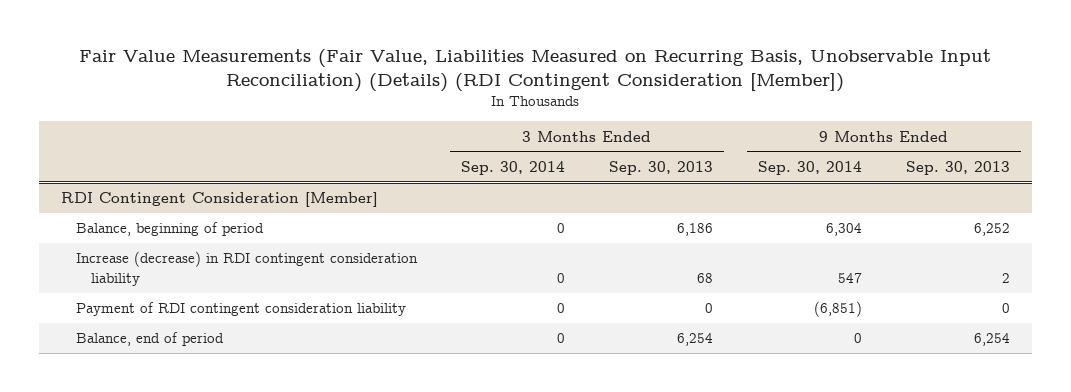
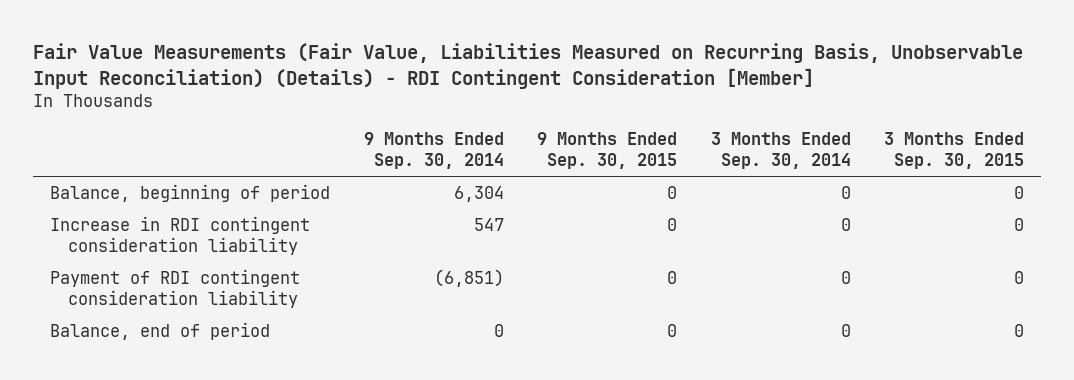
[79,49,992,92] Fair Value Measurements (Fair Value, Liabilities Measured on Recurring Basis, Unobservable Input Reconciliation) (Details) (RDI Contingent Consideration [Member]) -> [33,42,1024,89] Fair Value Measurements (Fair Value, Liabilities Measured on Recurring Basis, Unobservable Input Reconciliation) (Details) - RDI Contingent Consideration [Member]
[609,160,714,175] Sep. 30, 2013 -> none
[905,160,1010,175] Sep. 30, 2013 -> none
none -> [537,132,678,170] 9 Months Ended Sep. 30, 2015
none -> [884,132,1025,170] 3 Months Ended Sep. 30, 2015
[61,192,379,208] RDI Contingent Consideration [Member] -> none
[76,251,419,286] Increase (decrease) in RDI contingent consideration liability -> [49,215,310,256] Increase in RDI contingent consideration liability

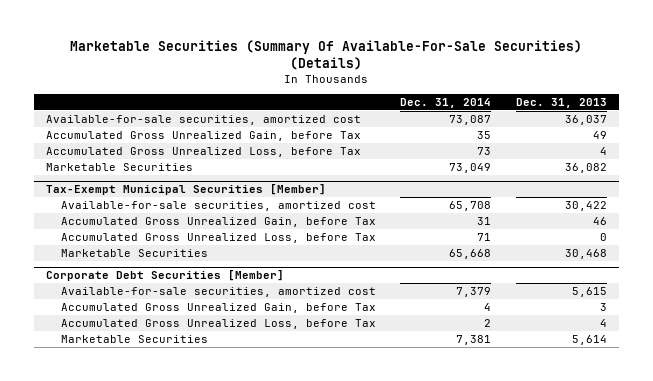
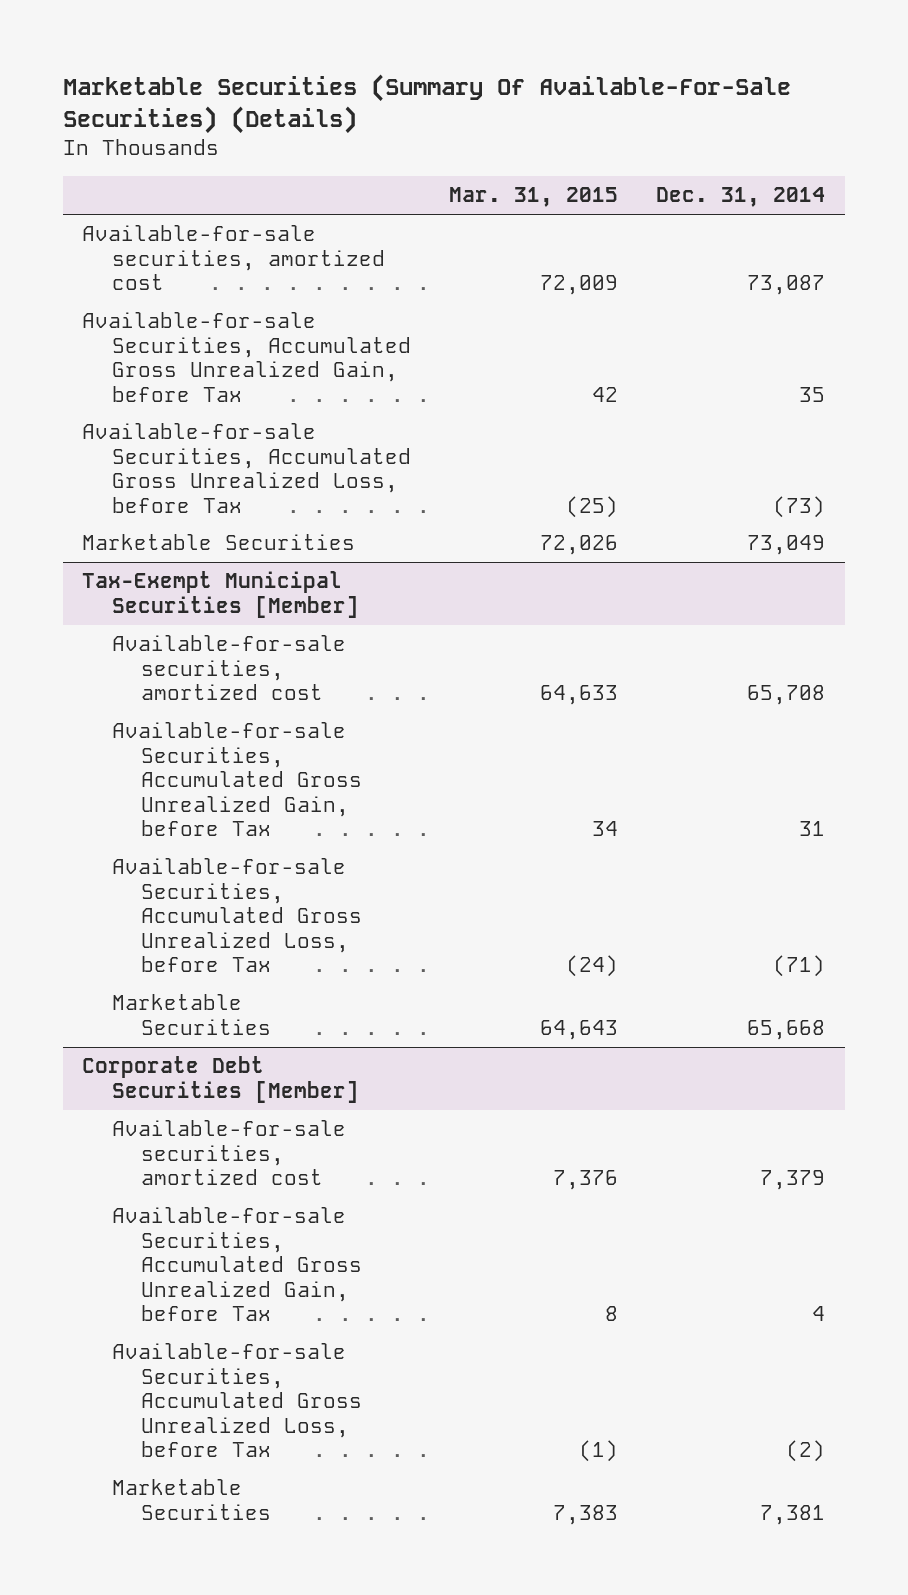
[515,98,607,109] Dec. 31, 2013 -> none
none -> [449,187,619,208] Mar. 31, 2015
[46,130,362,141] Accumulated Gross Unrealized Gain, before Tax -> [82,312,411,402] Available-for-sale Securities, Accumulated Gross Unrealized Gain, before Tax
[46,146,362,157] Accumulated Gross Unrealized Loss, before Tax -> [82,423,411,513] Available-for-sale Securities, Accumulated Gross Unrealized Loss, before Tax
[477,146,492,155] 73 -> [773,495,826,518] (73)
[61,216,377,227] Accumulated Gross Unrealized Gain, before Tax -> [111,722,362,837] Available-for-sale Securities, Accumulated Gross Unrealized Gain, before Tax
[61,232,377,243] Accumulated Gross Unrealized Loss, before Tax -> [111,858,362,973] Available-for-sale Securities, Accumulated Gross Unrealized Loss, before Tax
[477,232,492,241] 71 -> [773,955,826,978] (71)
[61,302,377,313] Accumulated Gross Unrealized Gain, before Tax -> [111,1207,362,1322] Available-for-sale Securities, Accumulated Gross Unrealized Gain, before Tax
[61,318,377,329] Accumulated Gross Unrealized Loss, before Tax -> [111,1343,362,1458] Available-for-sale Securities, Accumulated Gross Unrealized Loss, before Tax
[484,318,492,327] 2 -> [786,1440,826,1463] (2)

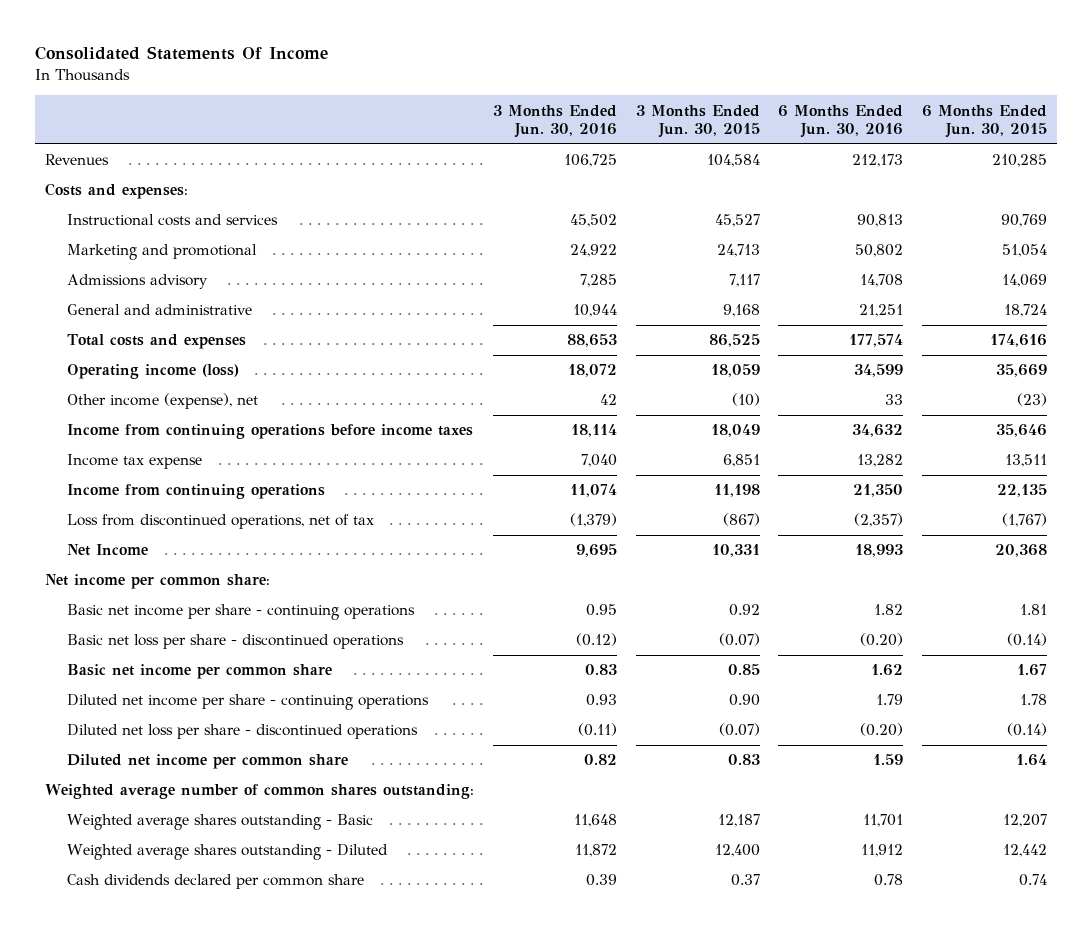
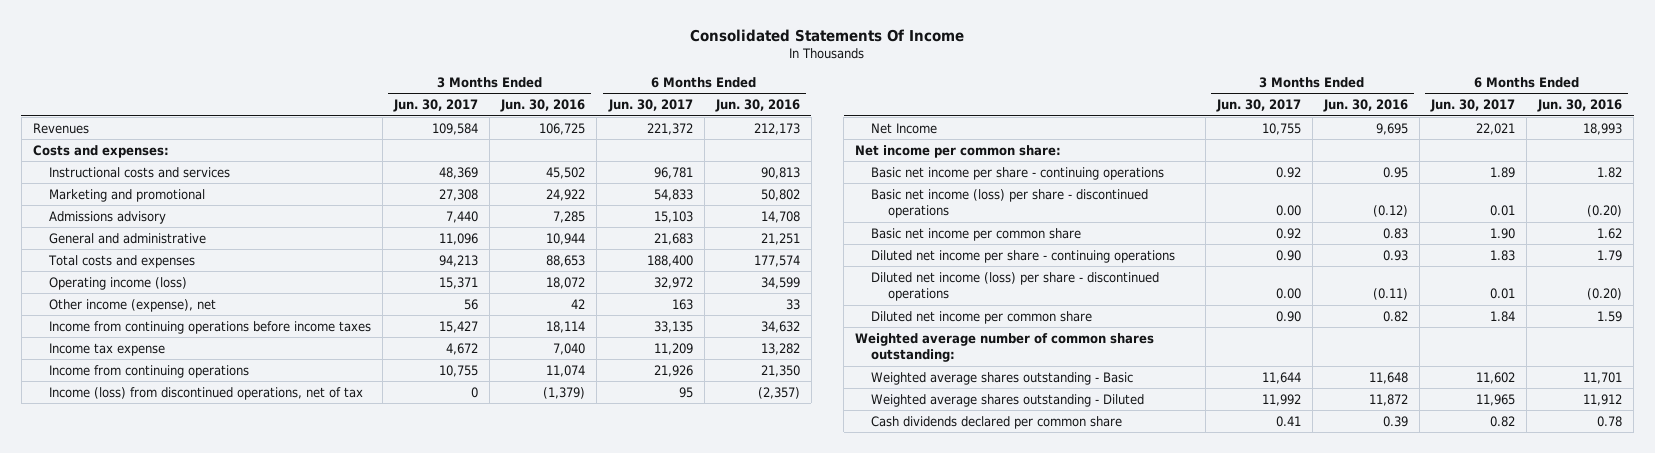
[635,104,760,139] 3 Months Ended Jun. 30, 2015 -> none
[922,104,1048,139] 6 Months Ended Jun. 30, 2015 -> none
none -> [393,99,479,113] Jun. 30, 2017
none -> [607,99,693,113] Jun. 30, 2017
[66,514,374,530] Loss from discontinued operations, net of tax -> [48,386,363,400] Income (loss) from discontinued operations, net of tax
[66,634,404,650] Basic net loss per share - discontinued operations -> [871,188,1149,219] Basic net income (loss) per share - discontinued operations
[66,724,418,740] Diluted net loss per share - discontinued operations -> [871,271,1160,302] Diluted net income (loss) per share - discontinued operations

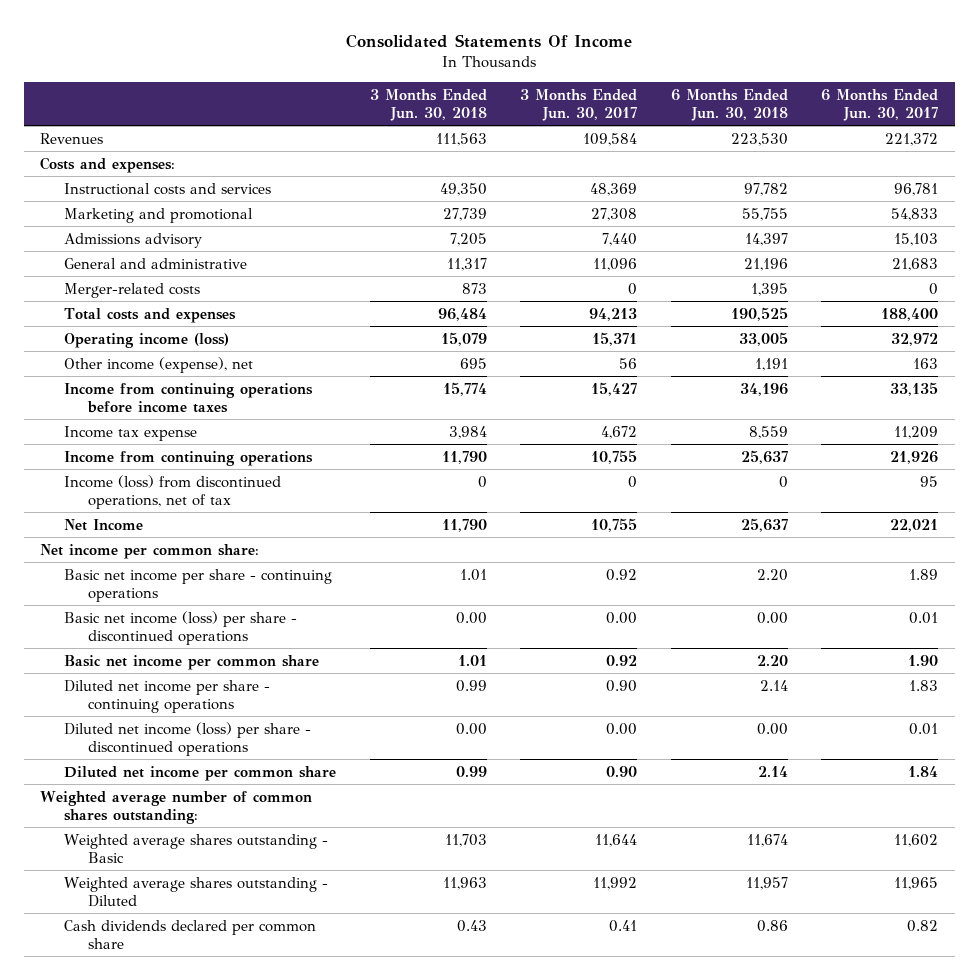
[500,99,586,113] Jun. 30, 2016 -> none
[714,99,800,113] Jun. 30, 2016 -> none
none -> [369,88,487,121] 3 Months Ended Jun. 30, 2018
none -> [670,88,788,121] 6 Months Ended Jun. 30, 2018
none -> [64,282,201,298] Merger-related costs

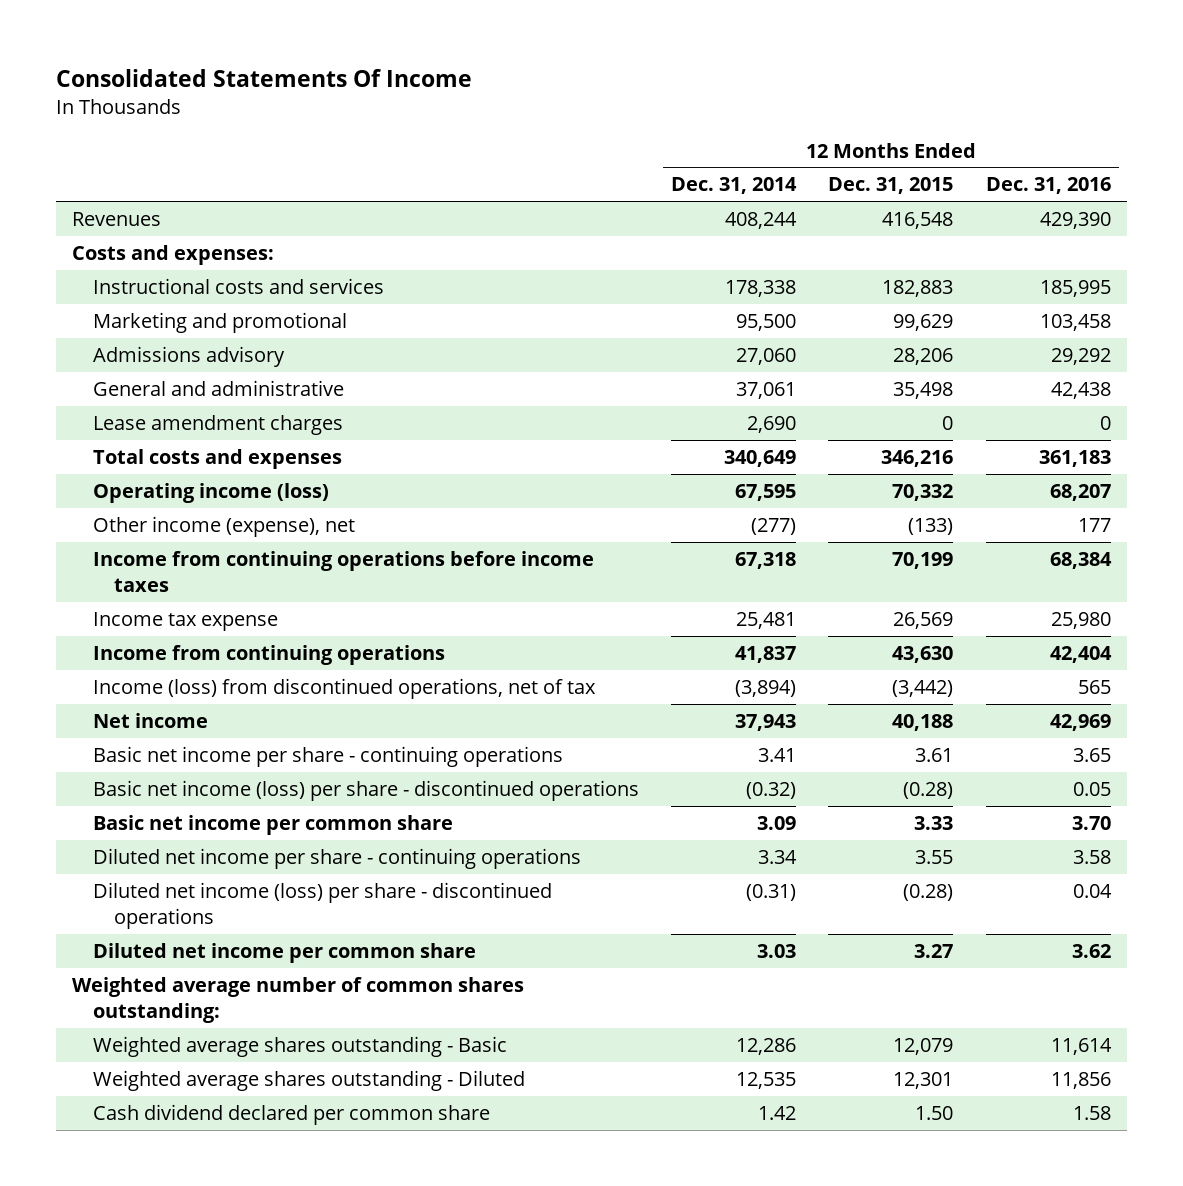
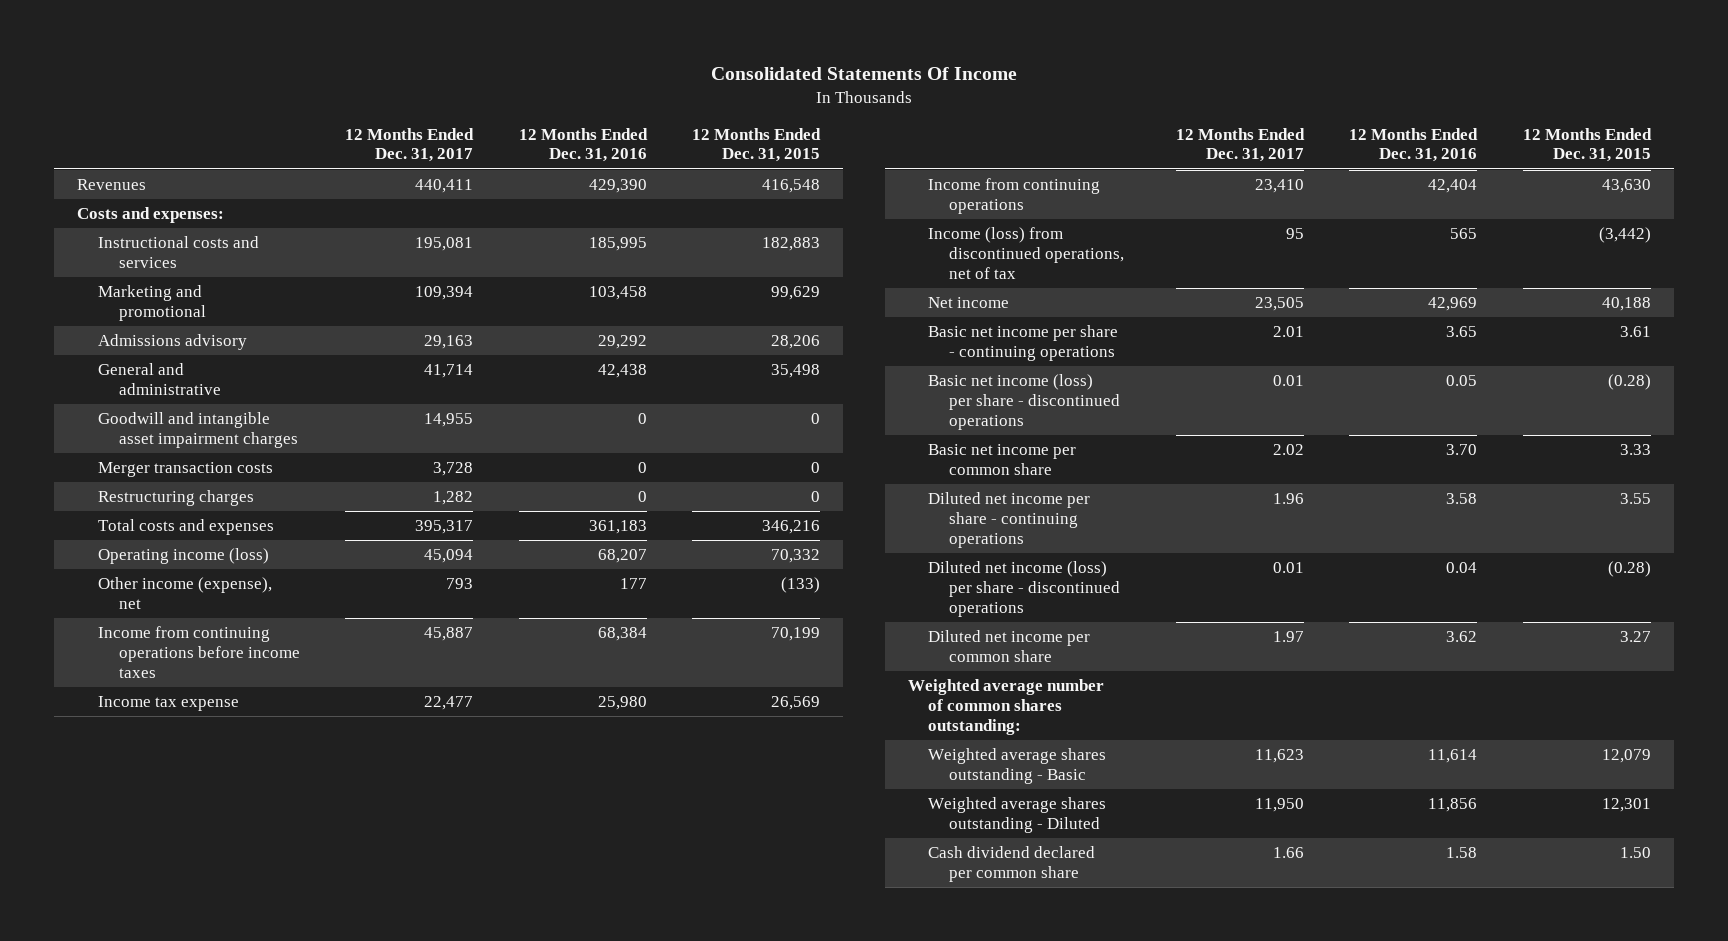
[671,177,798,195] Dec. 31, 2014 -> none
none -> [345,127,475,163] 12 Months Ended Dec. 31, 2017
[92,415,343,436] Lease amendment charges -> none
none -> [97,412,298,449] Goodwill and intangible asset impairment charges
none -> [97,462,273,478] Merger transaction costs
none -> [97,490,254,507] Restructuring charges

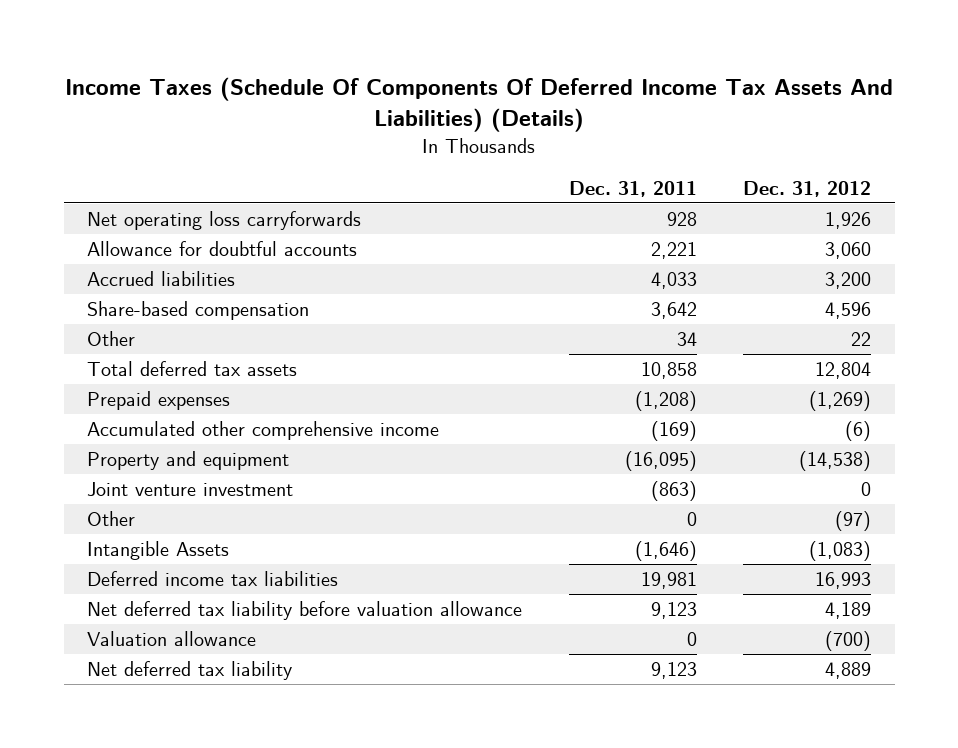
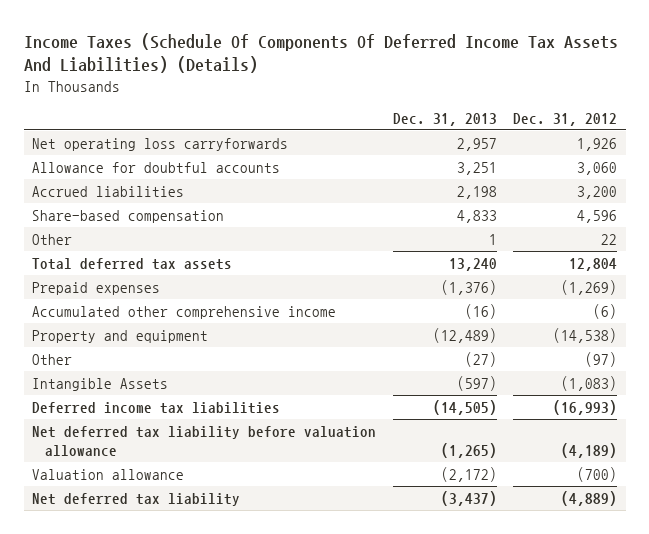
[568,180,697,197] Dec. 31, 2011 -> none
none -> [392,112,497,126] Dec. 31, 2013
[86,482,293,497] Joint venture investment -> none
[815,572,872,590] 16,993 -> [553,399,618,415] (16,993)
[825,602,872,620] 4,189 -> [561,442,618,458] (4,189)
[825,662,872,680] 4,889 -> [561,490,618,506] (4,889)

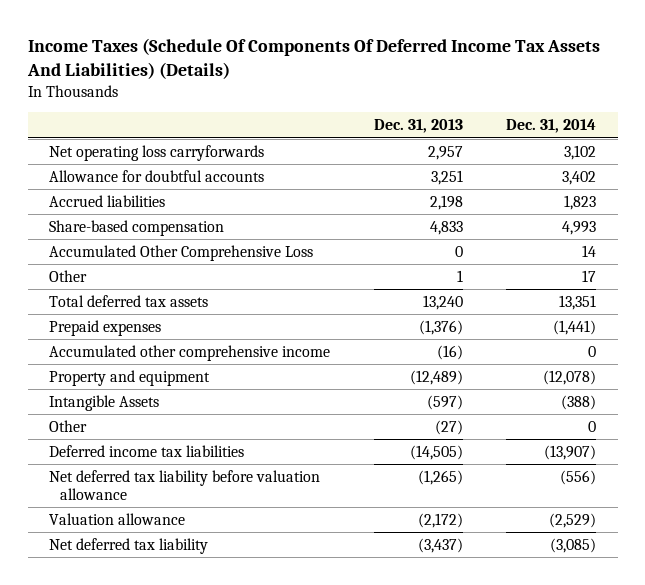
[513,112,618,126] Dec. 31, 2012 -> none
none -> [506,119,597,134] Dec. 31, 2014
none -> [49,244,314,261] Accumulated Other Comprehensive Loss
[32,353,73,365] Other -> [49,419,88,432] Other

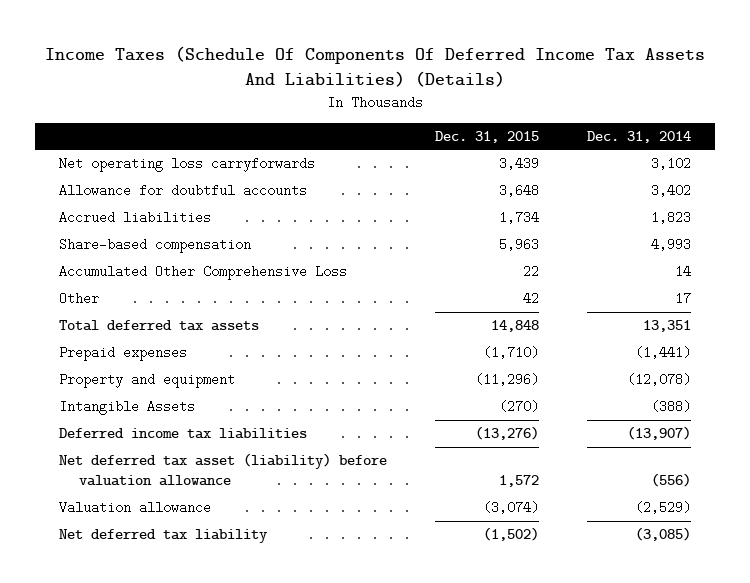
[373,119,463,134] Dec. 31, 2013 -> none
none -> [434,130,539,143] Dec. 31, 2015
[49,344,331,361] Accumulated other comprehensive income -> none
[49,419,88,432] Other -> none
[49,469,321,500] Net deferred tax liability before valuation allowance -> [58,453,387,487] Net deferred tax asset (liability) before valuation allowance

